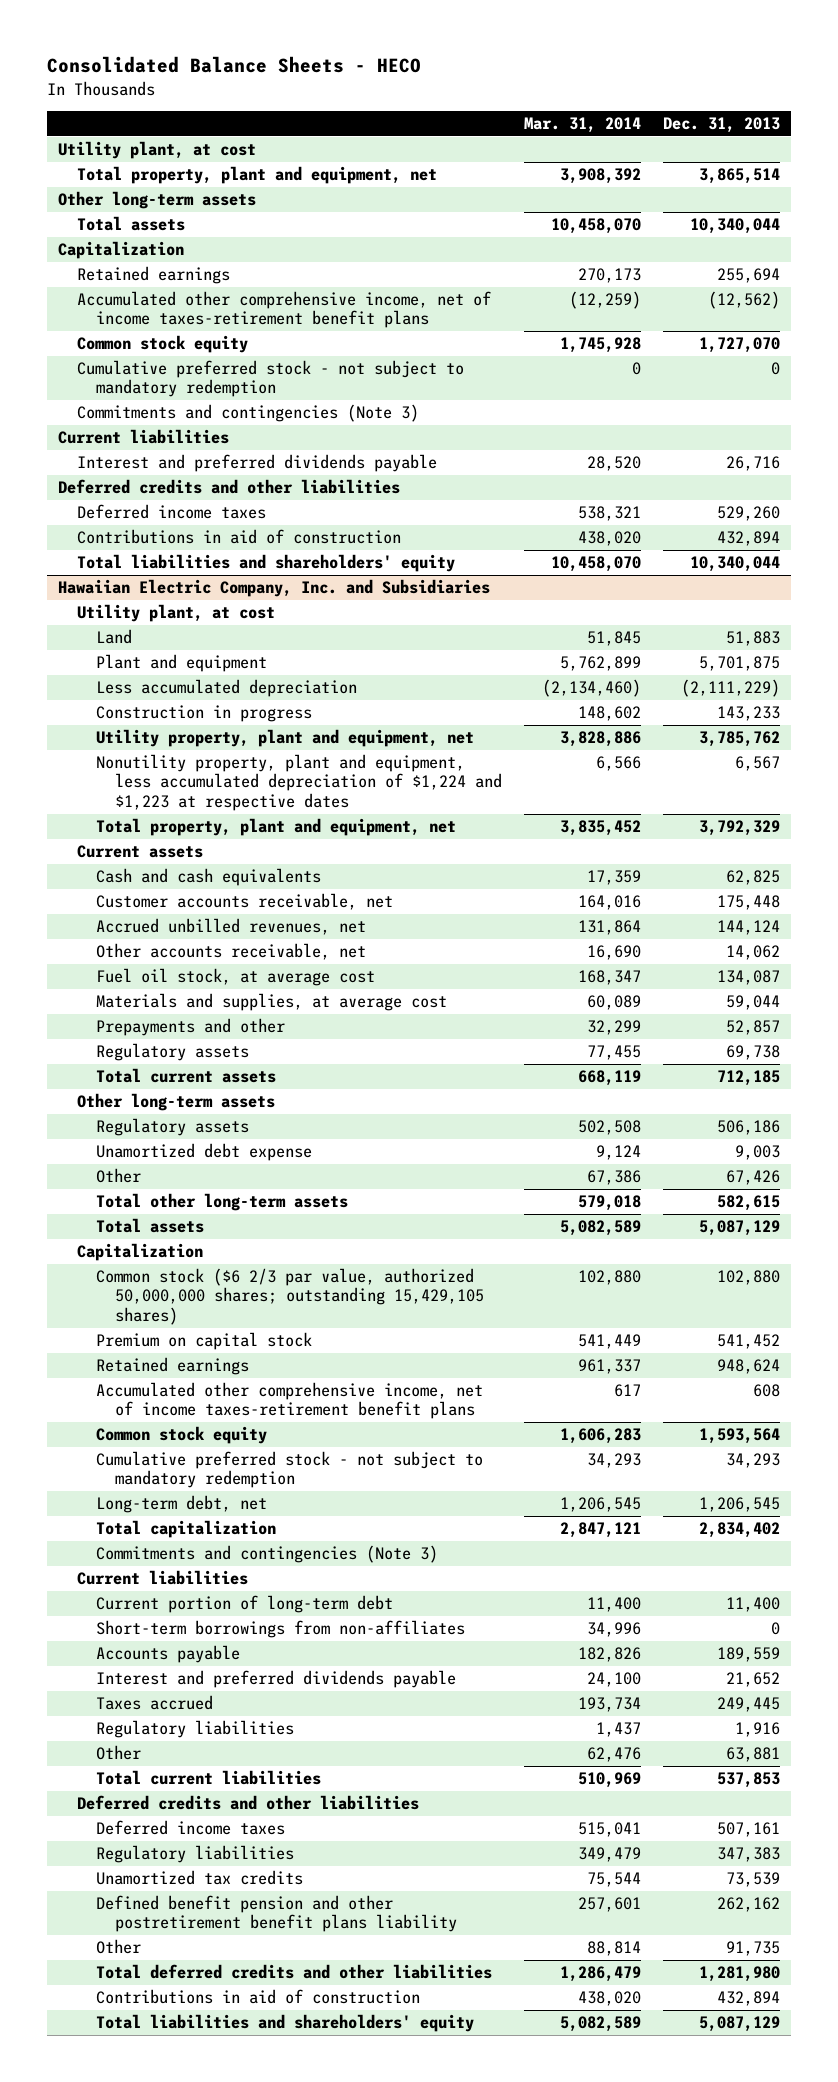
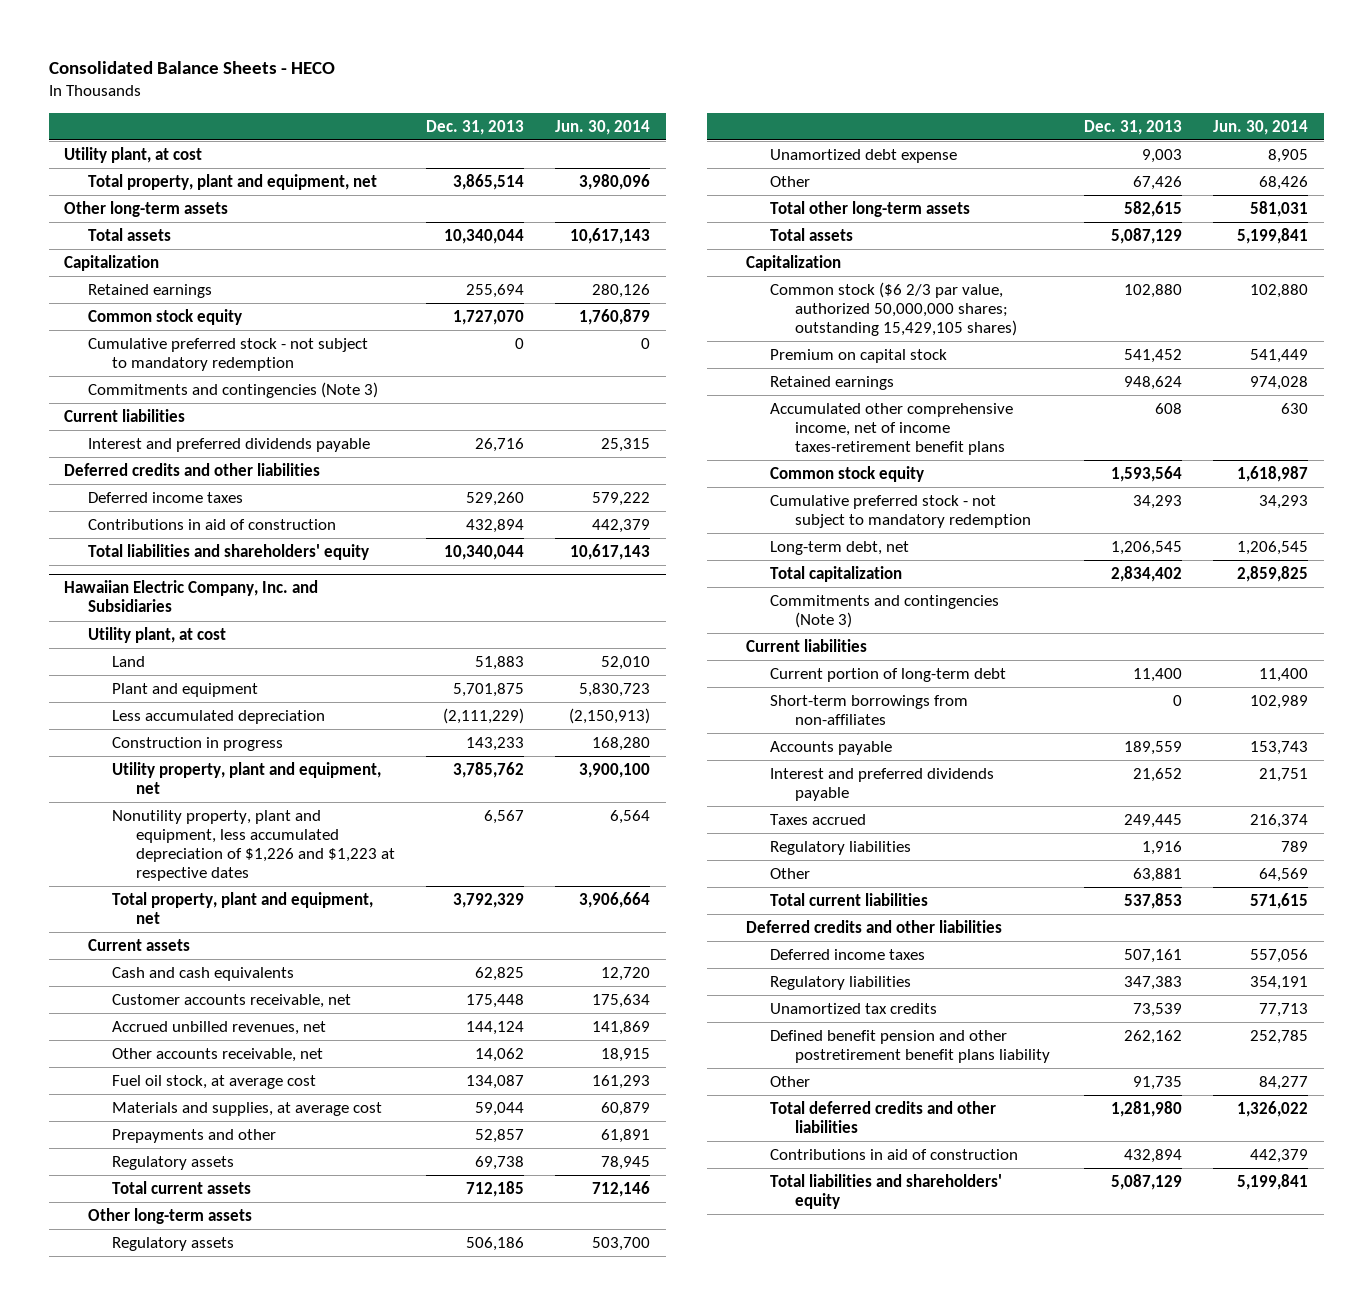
[523,117,641,134] Mar. 31, 2014 -> none
none -> [555,119,651,135] Jun. 30, 2014
[77,291,492,329] Accumulated other comprehensive income, net of income taxes-retirement benefit plans -> none
[95,754,502,811] Nonutility property, plant and equipment, less accumulated depreciation of $1,224 and $1,223 at respective dates -> [112,809,396,881] Nonutility property, plant and equipment, less accumulated depreciation of $1,226 and $1,223 at respective dates

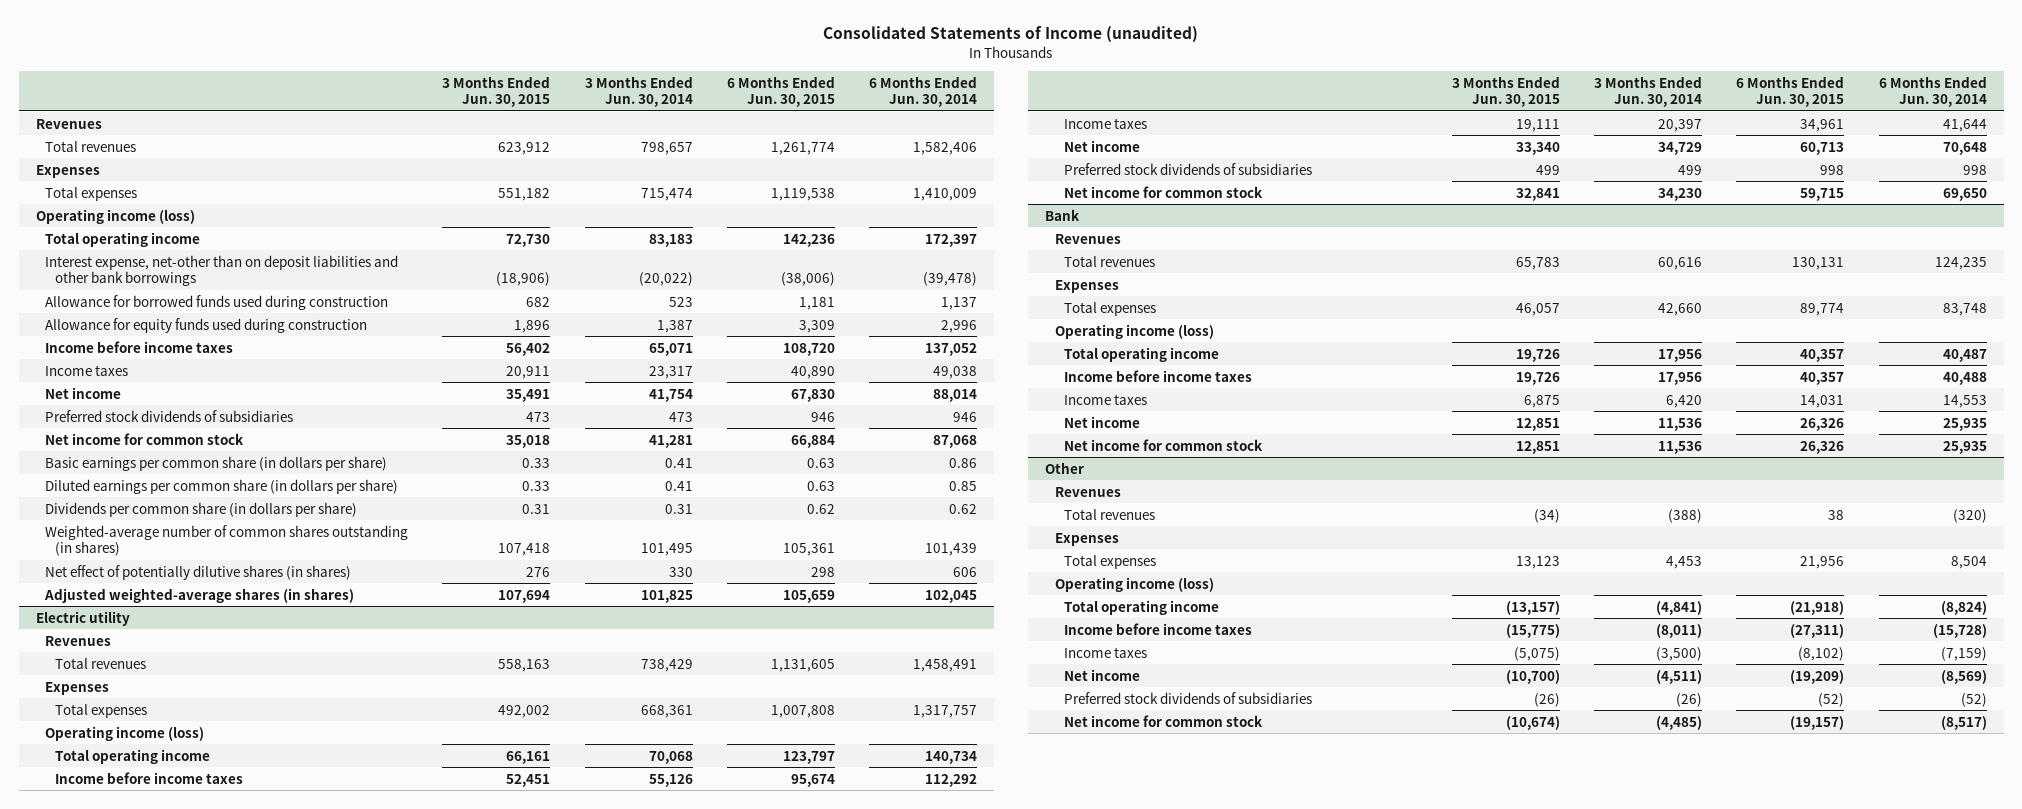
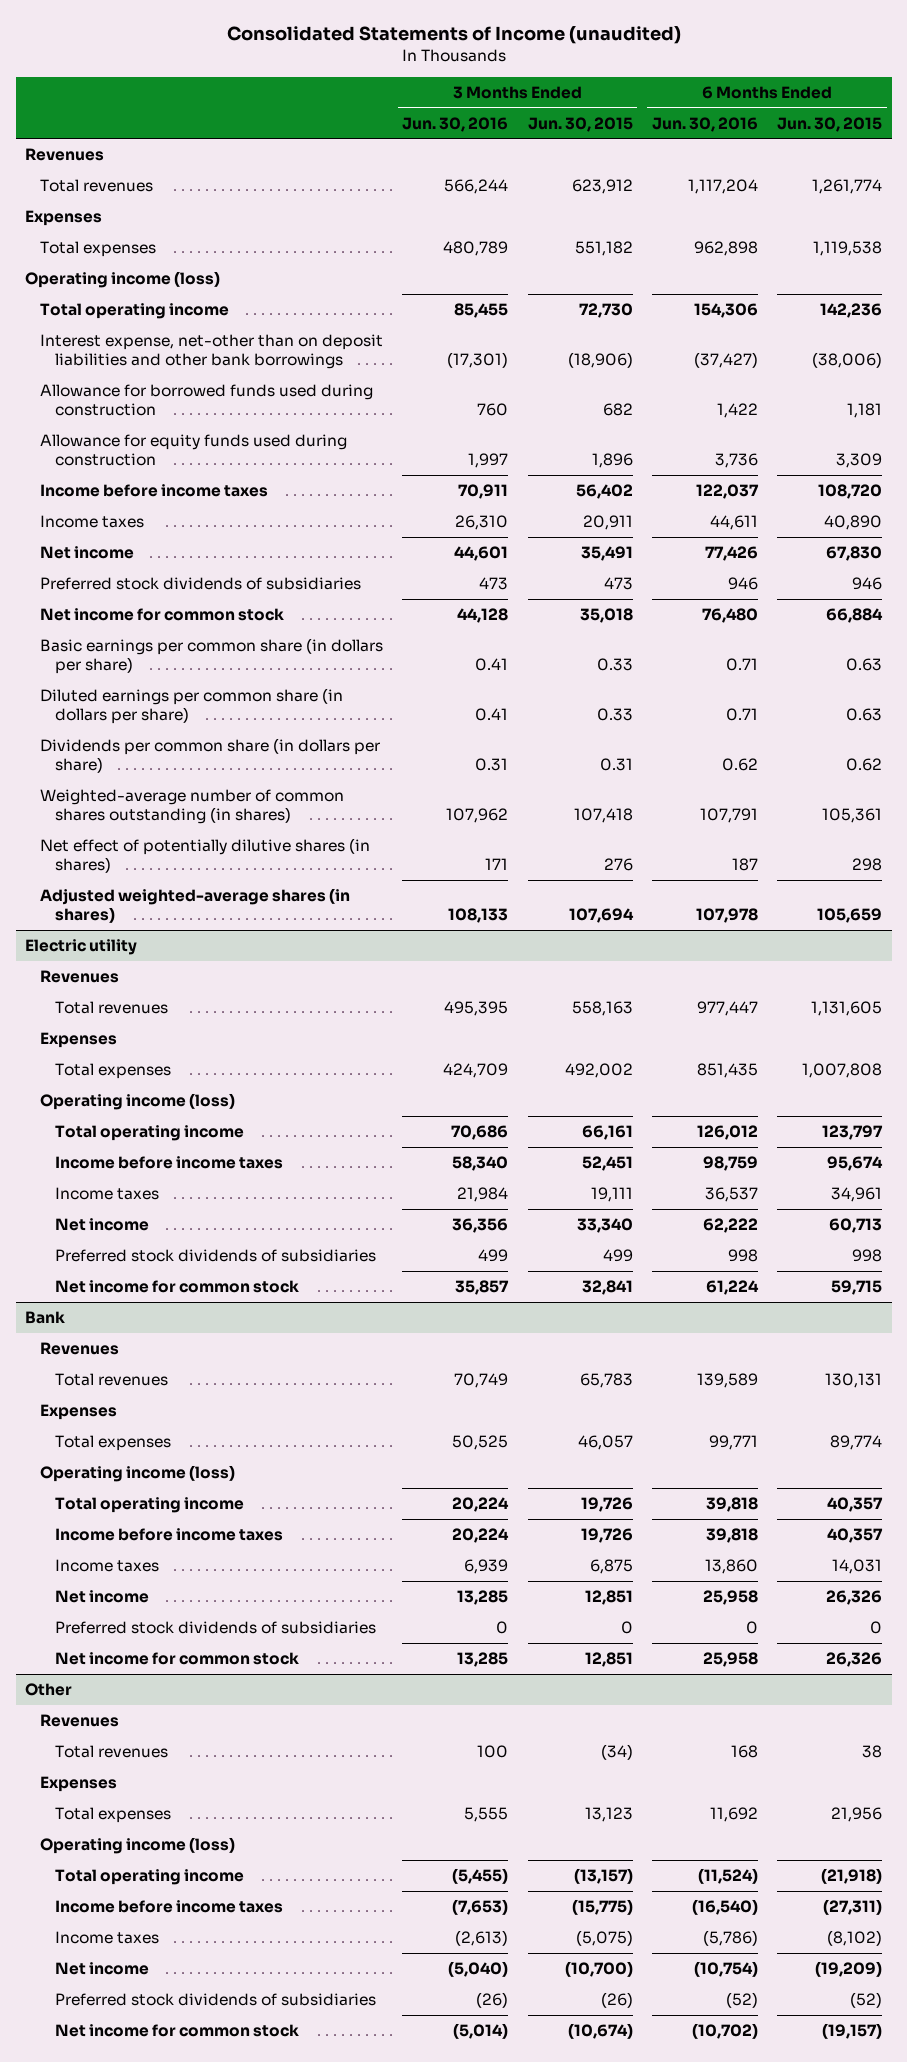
[584,75,693,107] 3 Months Ended Jun. 30, 2014 -> none
[869,75,978,107] 6 Months Ended Jun. 30, 2014 -> none
none -> [402,116,509,132] Jun. 30, 2016
none -> [651,116,758,132] Jun. 30, 2016
none -> [55,1621,377,1635] Preferred stock dividends of subsidiaries

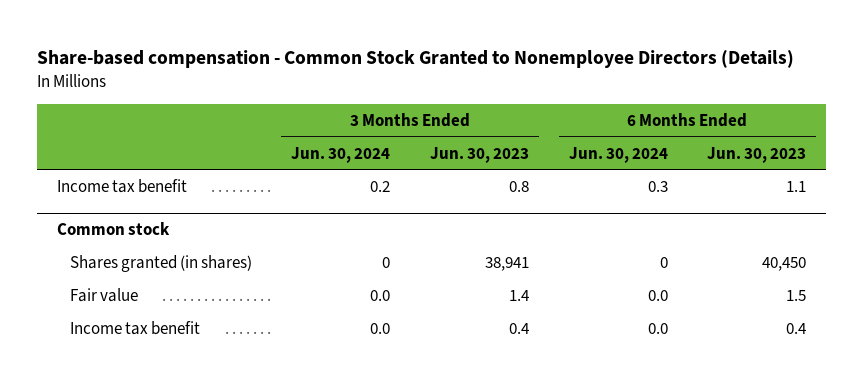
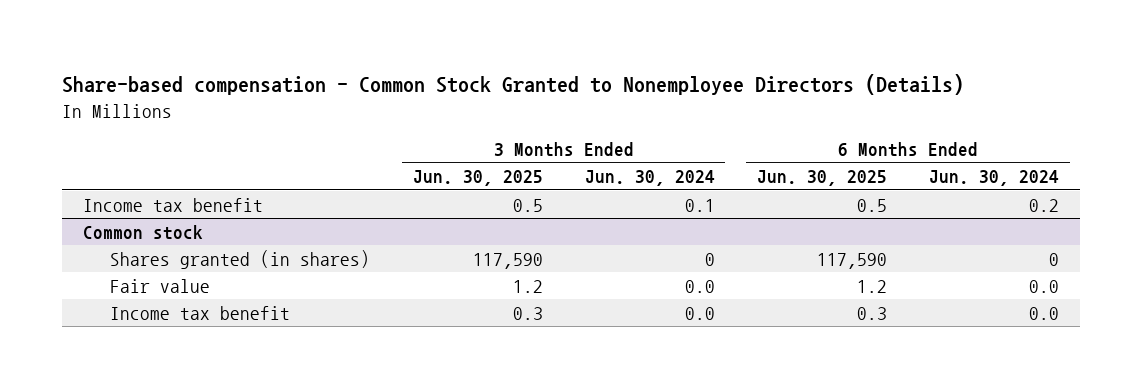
[429,146,529,163] Jun. 30, 2023 -> none
[707,146,807,163] Jun. 30, 2023 -> none
none -> [412,170,543,187] Jun. 30, 2025
none -> [757,170,888,187] Jun. 30, 2025
[370,180,391,192] 0.2 -> [684,198,715,212] 0.1
[647,180,668,192] 0.3 -> [1029,198,1060,212] 0.2

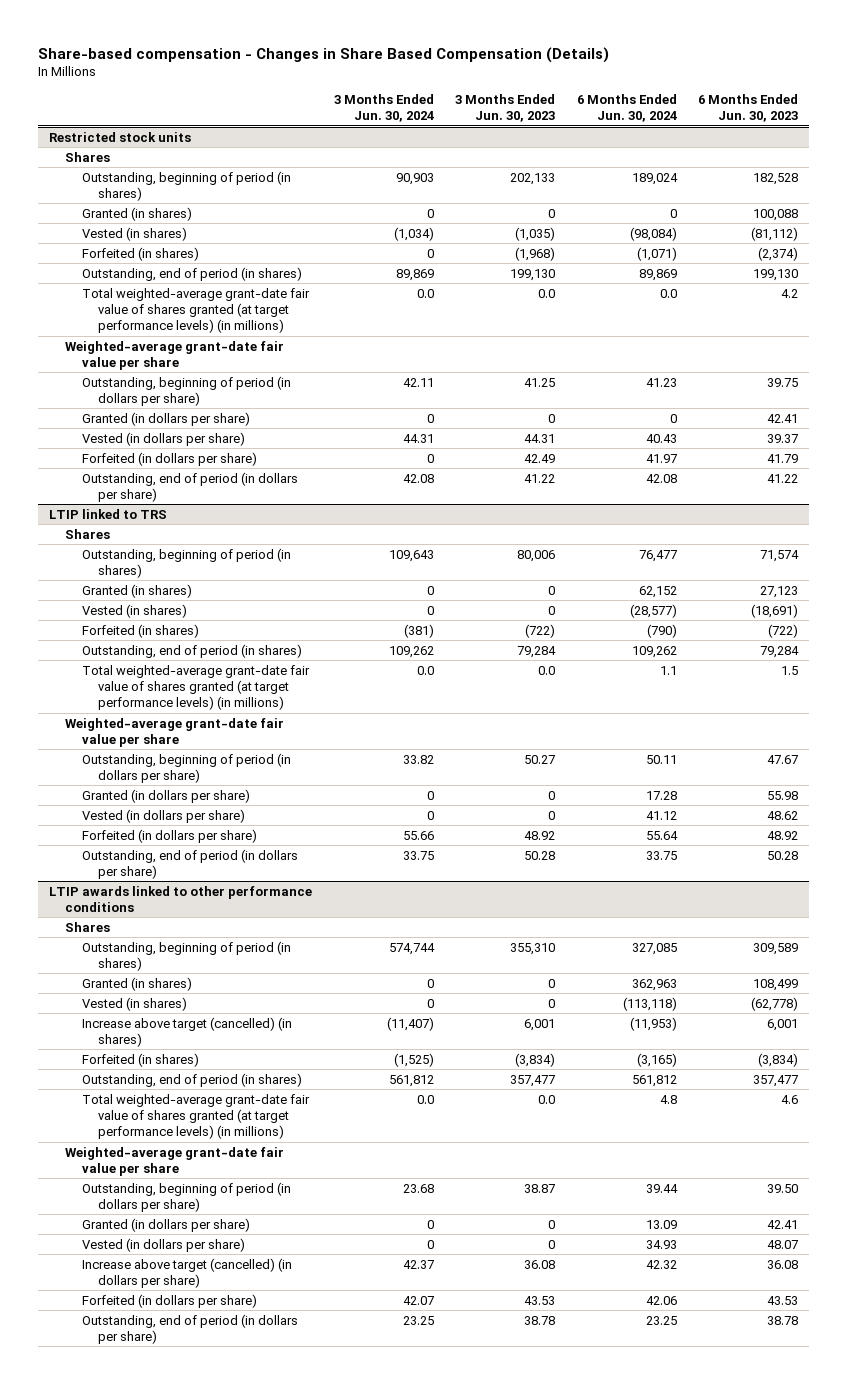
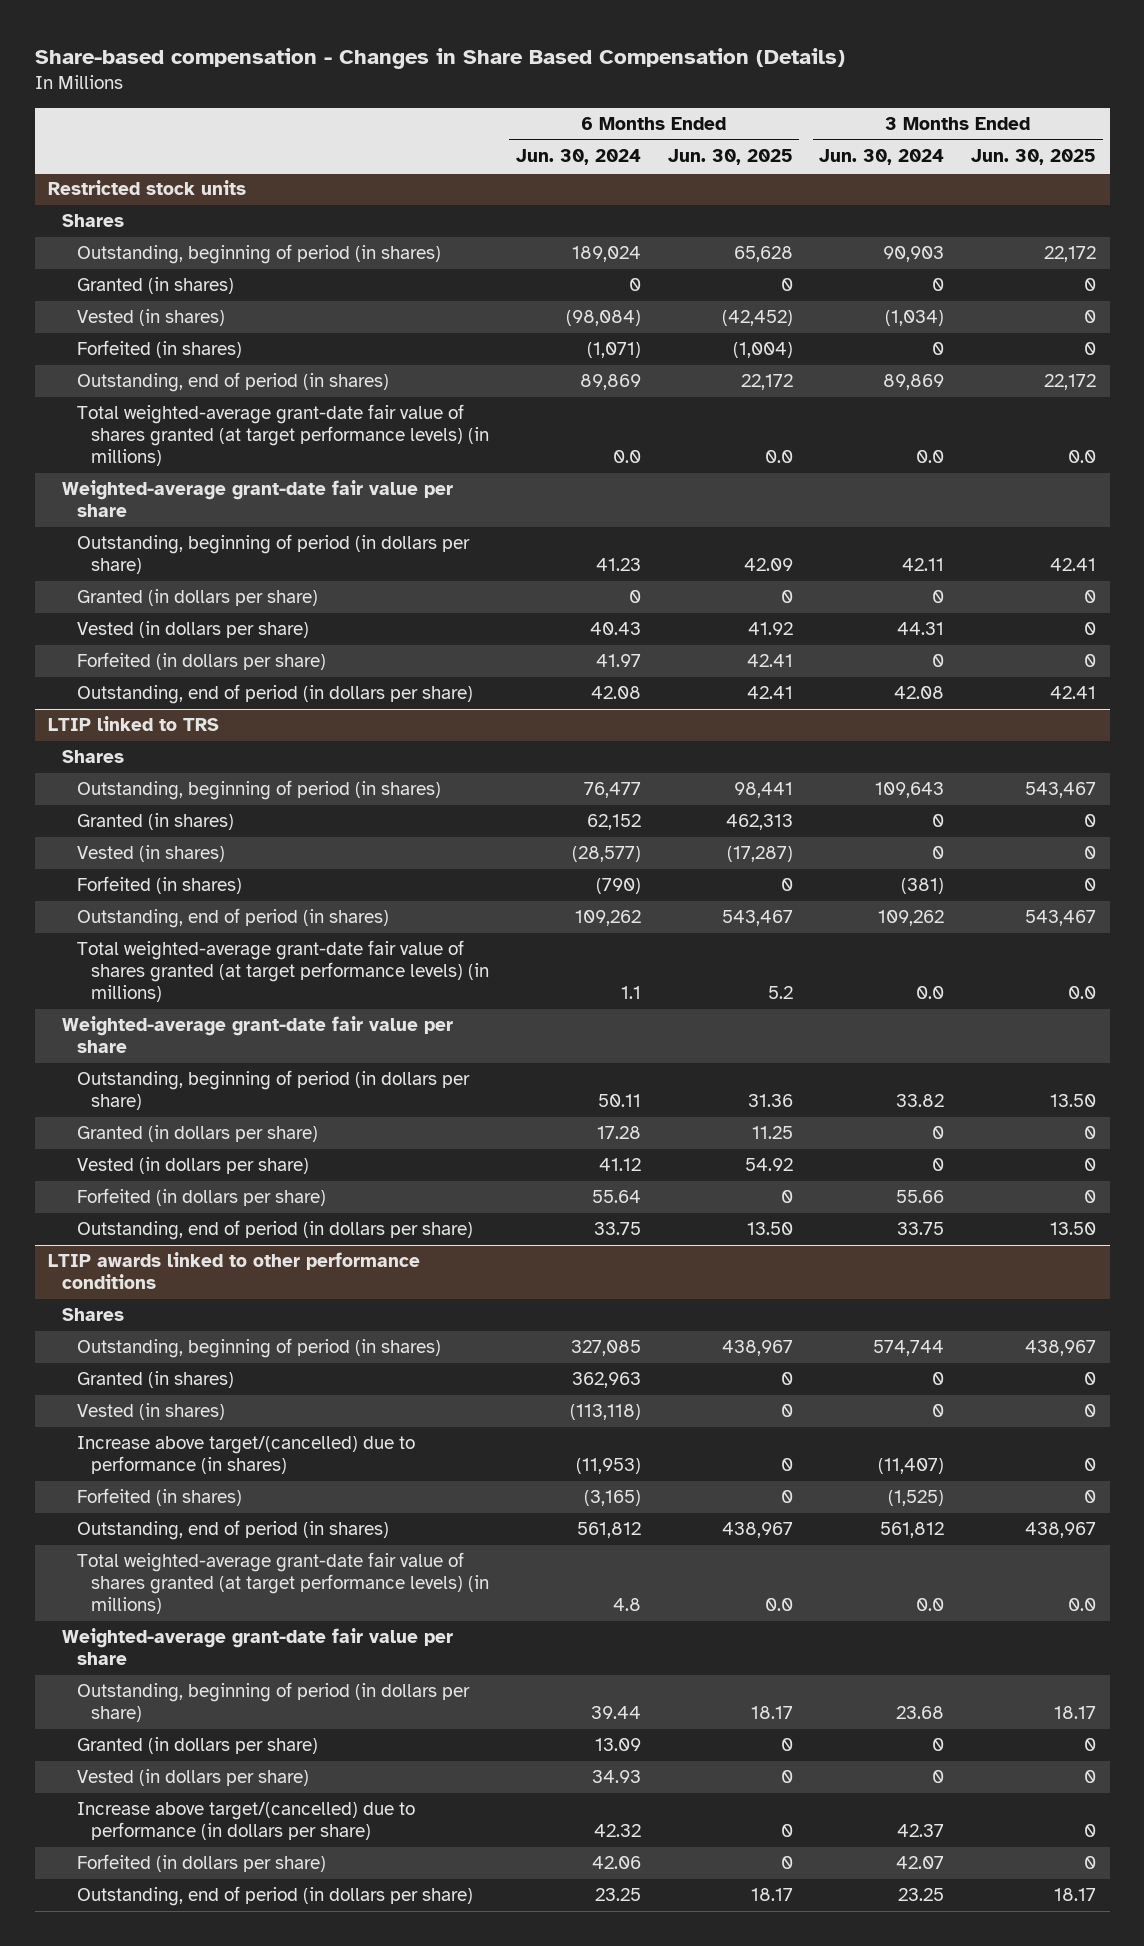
[455,93,556,123] 3 Months Ended Jun. 30, 2023 -> none
[698,93,799,123] 6 Months Ended Jun. 30, 2023 -> none
none -> [667,149,793,166] Jun. 30, 2025
none -> [971,149,1097,166] Jun. 30, 2025
[81,1016,292,1048] Increase above target (cancelled) (in shares) -> [76,1436,415,1475] Increase above target/(cancelled) due to performance (in shares)
[81,1257,292,1289] Increase above target (cancelled) (in dollars per share) -> [76,1802,415,1841] Increase above target/(cancelled) due to performance (in dollars per share)

